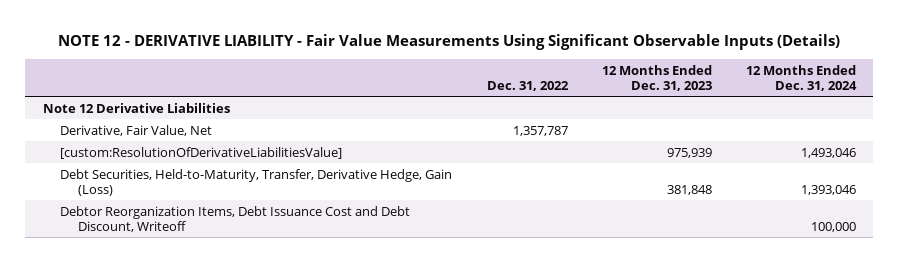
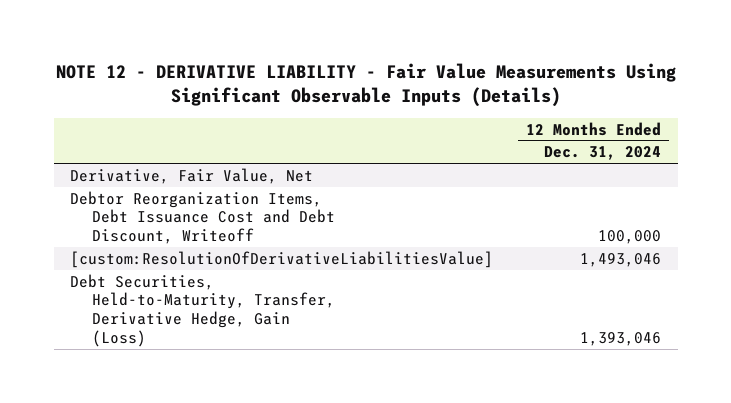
[486,80,569,91] Dec. 31, 2022 -> none
[601,64,712,91] 12 Months Ended Dec. 31, 2023 -> none
[42,102,230,113] Note 12 Derivative Liabilities -> none
[60,205,411,232] Debtor Reorganization Items, Debt Issuance Cost and Debt Discount, Writeoff -> [70,190,335,245] Debtor Reorganization Items, Debt Issuance Cost and Debt Discount, Writeoff

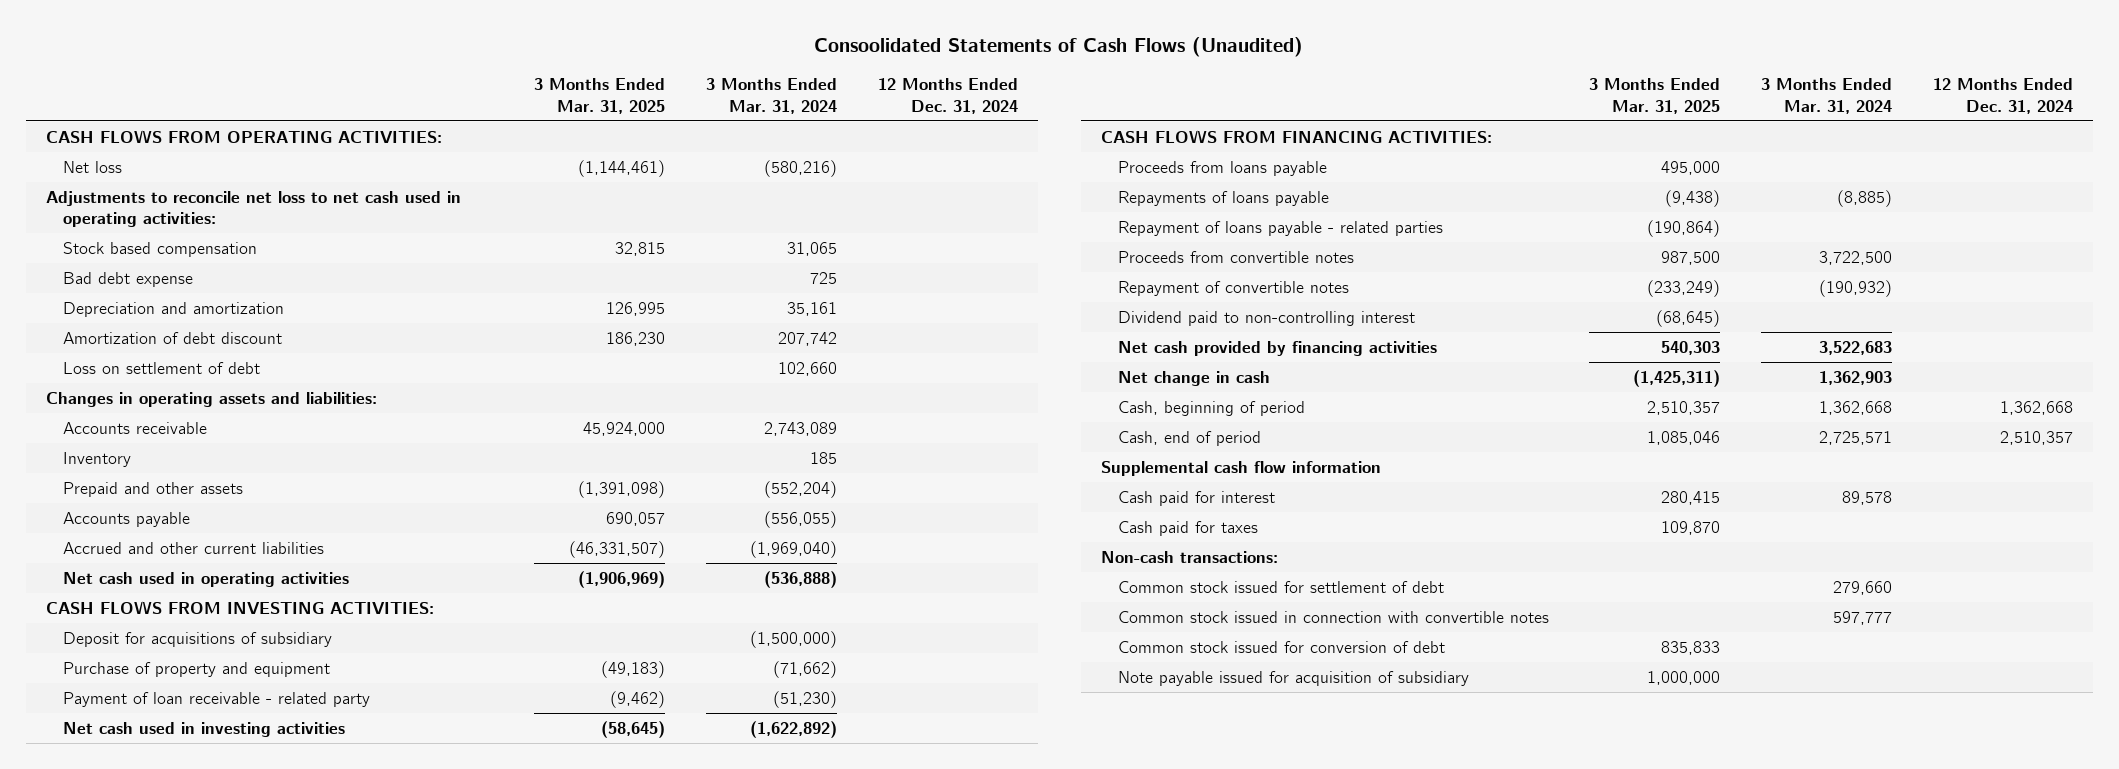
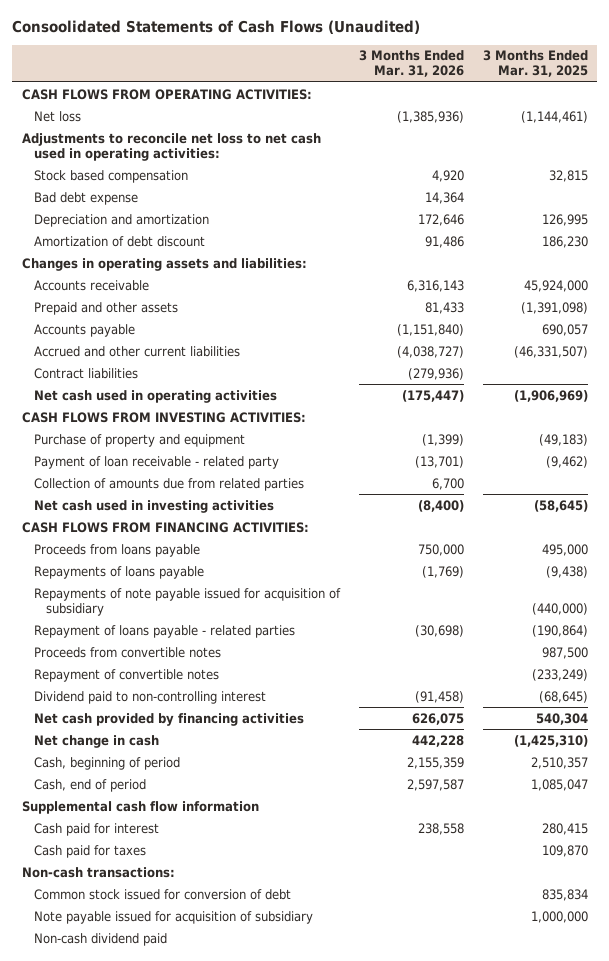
[706,78,838,114] 3 Months Ended Mar. 31, 2024 -> none
[877,78,1018,114] 12 Months Ended Dec. 31, 2024 -> none
none -> [358,50,464,78] 3 Months Ended Mar. 31, 2026
[62,361,260,374] Loss on settlement of debt -> none
[62,451,131,467] Inventory -> none
none -> [33,367,138,379] Contract liabilities
[62,631,332,647] Deposit for acquisitions of subsidiary -> none
none -> [33,477,304,491] Collection of amounts due from related parties
none -> [33,587,341,616] Repayments of note payable issued for acquisition of subsidiary
[1661,340,1721,355] 540,303 -> [535,712,588,725] 540,304
[1633,369,1721,387] (1,425,311) -> [513,734,588,747] (1,425,310)
[1647,430,1721,445] 1,085,046 -> [530,778,588,791] 1,085,047
[1117,580,1444,593] Common stock issued for settlement of debt -> none
[1117,610,1549,623] Common stock issued in connection with convertible notes -> none
[1661,640,1721,655] 835,833 -> [541,888,588,901] 835,834
none -> [33,932,167,946] Non-cash dividend paid

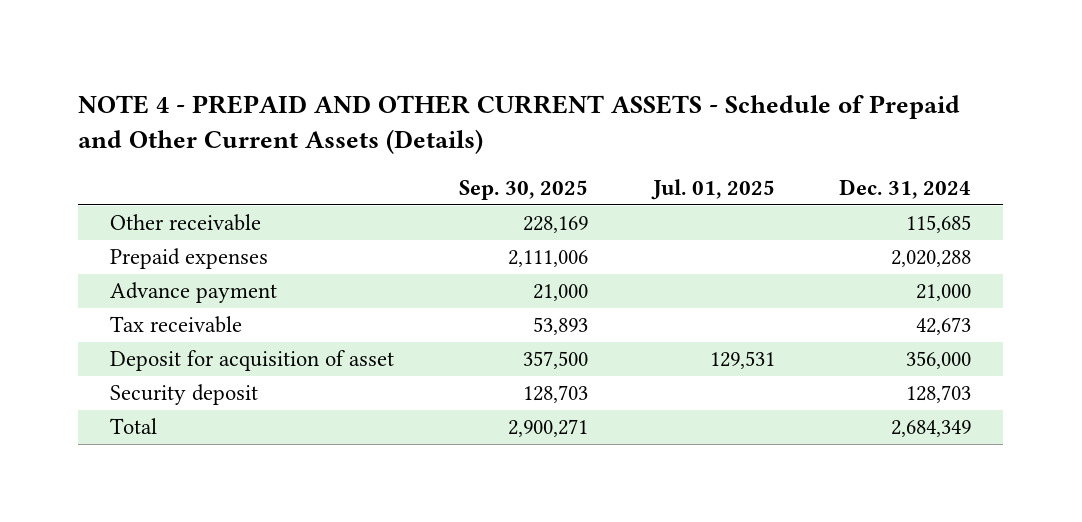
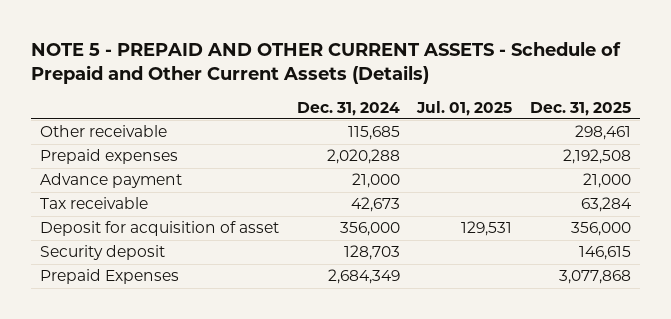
[78,95,961,155] NOTE 4 - PREPAID AND OTHER CURRENT ASSETS - Schedule of Prepaid and Other Current Assets (Details) -> [31,41,622,84] NOTE 5 - PREPAID AND OTHER CURRENT ASSETS - Schedule of Prepaid and Other Current Assets (Details)
[459,180,589,201] Sep. 30, 2025 -> none
none -> [529,101,631,116] Dec. 31, 2025
[110,418,158,435] Total -> [40,269,180,285] Prepaid Expenses

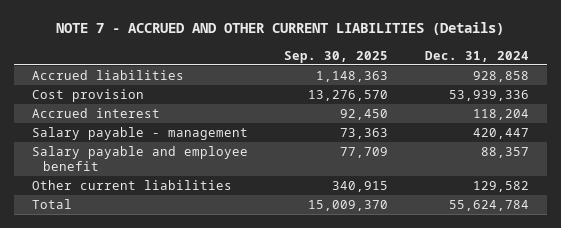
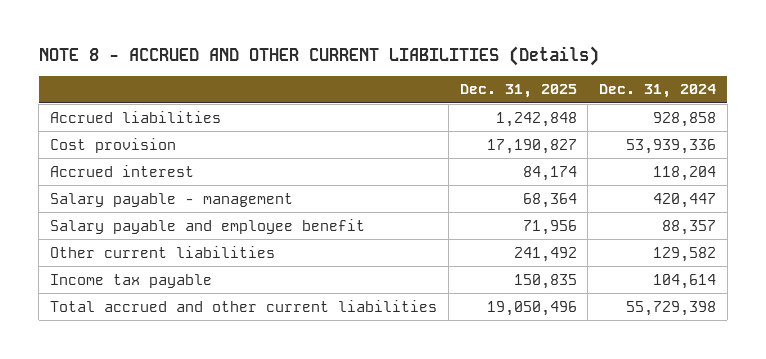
[56,22,505,36] NOTE 7 - ACCRUED AND OTHER CURRENT LIABILITIES (Details) -> [38,46,599,67] NOTE 8 - ACCRUED AND OTHER CURRENT LIABILITIES (Details)
[284,50,389,63] Sep. 30, 2025 -> none
none -> [459,84,577,99] Dec. 31, 2025
[32,199,73,210] Total -> none
none -> [50,273,213,288] Income tax payable
none -> [50,299,438,312] Total accrued and other current liabilities

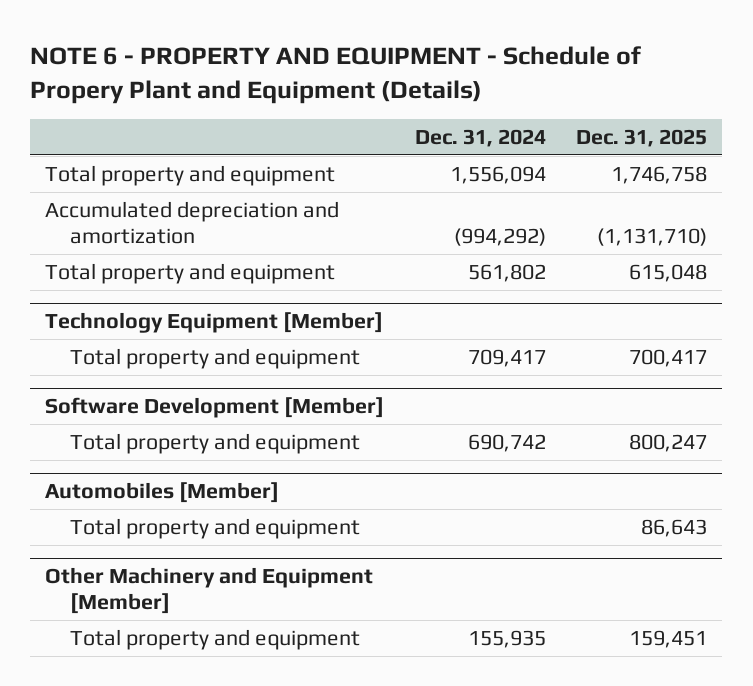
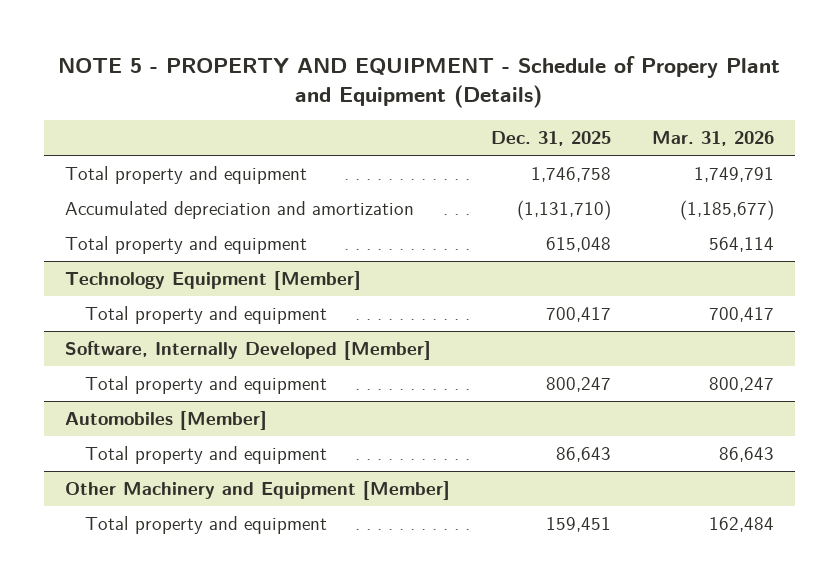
[30,45,642,104] NOTE 6 - PROPERTY AND EQUIPMENT - Schedule of Propery Plant and Equipment (Details) -> [58,55,781,108] NOTE 5 - PROPERTY AND EQUIPMENT - Schedule of Propery Plant and Equipment (Details)
[414,129,546,148] Dec. 31, 2024 -> none
none -> [651,131,774,147] Mar. 31, 2026
[45,396,385,418] Software Development [Member] -> [64,340,431,360] Software, Internally Developed [Member]

